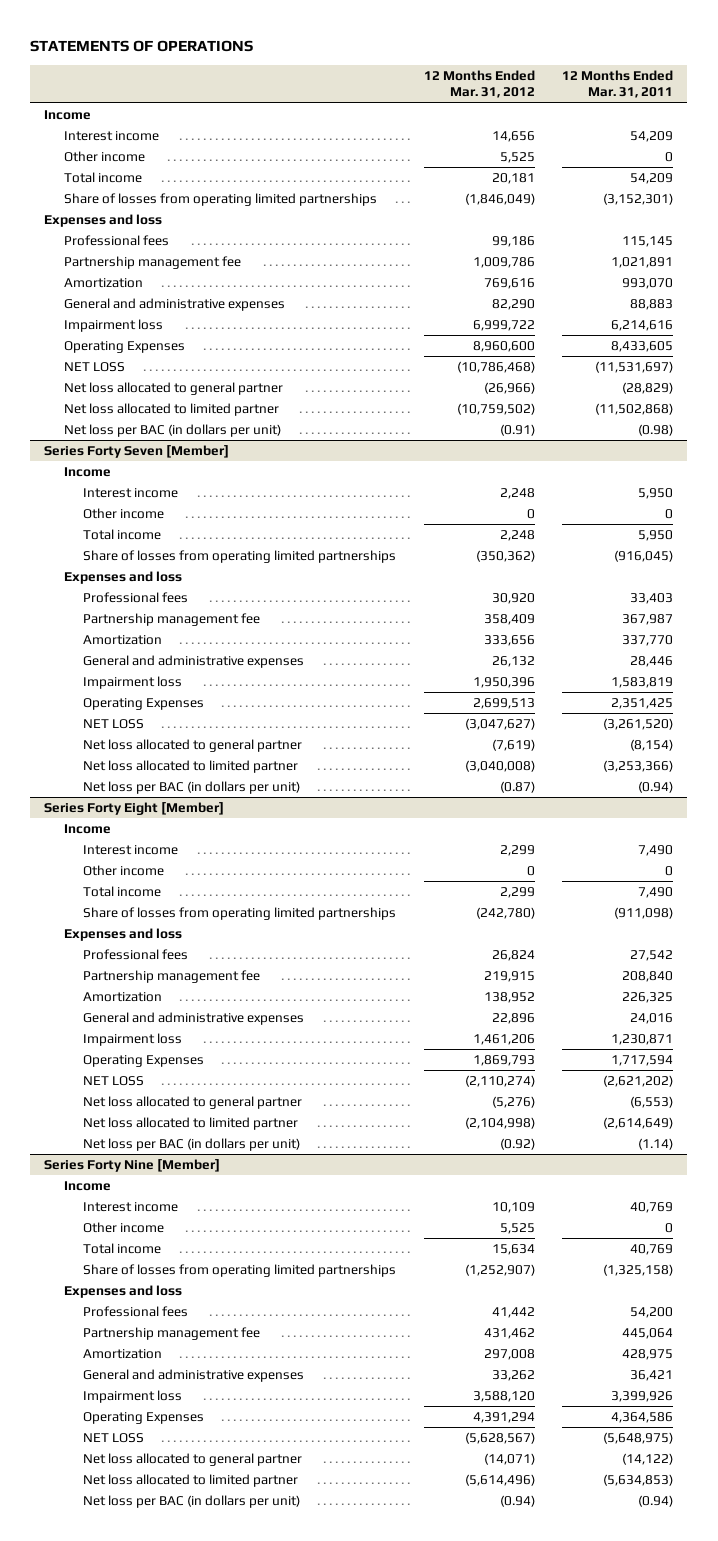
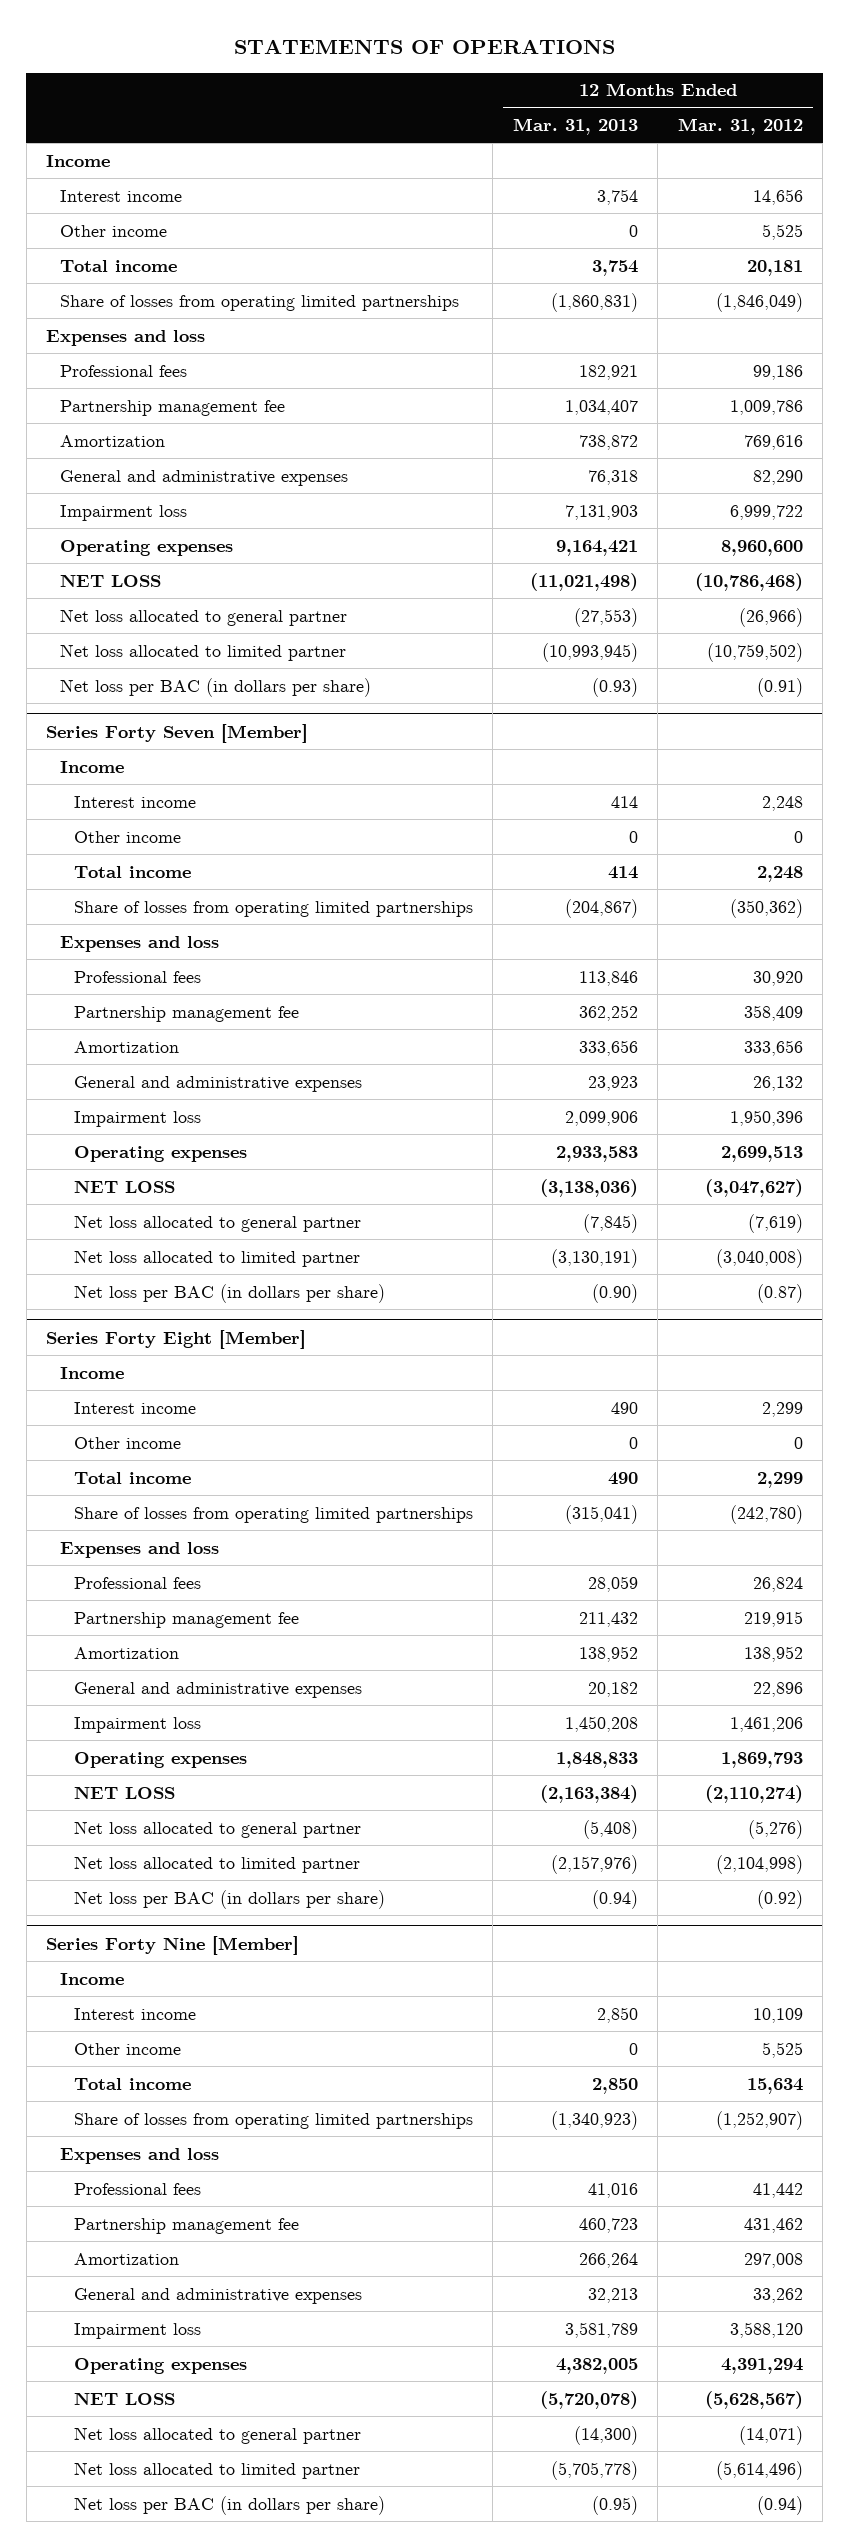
[562,69,674,99] 12 Months Ended Mar. 31, 2011 -> none
none -> [512,118,638,136] Mar. 31, 2013
[63,341,185,354] Operating Expenses -> [60,539,234,556] Operating expenses
[63,424,281,438] Net loss per BAC (in dollars per unit) -> [60,677,372,697] Net loss per BAC (in dollars per share)
[82,698,204,711] Operating Expenses -> [73,1145,247,1162] Operating expenses
[82,781,300,795] Net loss per BAC (in dollars per unit) -> [73,1283,385,1303] Net loss per BAC (in dollars per share)
[82,1055,204,1068] Operating Expenses -> [73,1751,247,1768] Operating expenses
[82,1138,300,1152] Net loss per BAC (in dollars per unit) -> [73,1889,385,1909] Net loss per BAC (in dollars per share)
[82,1412,204,1425] Operating Expenses -> [73,2357,247,2374] Operating expenses
[82,1495,300,1509] Net loss per BAC (in dollars per unit) -> [73,2495,385,2515] Net loss per BAC (in dollars per share)

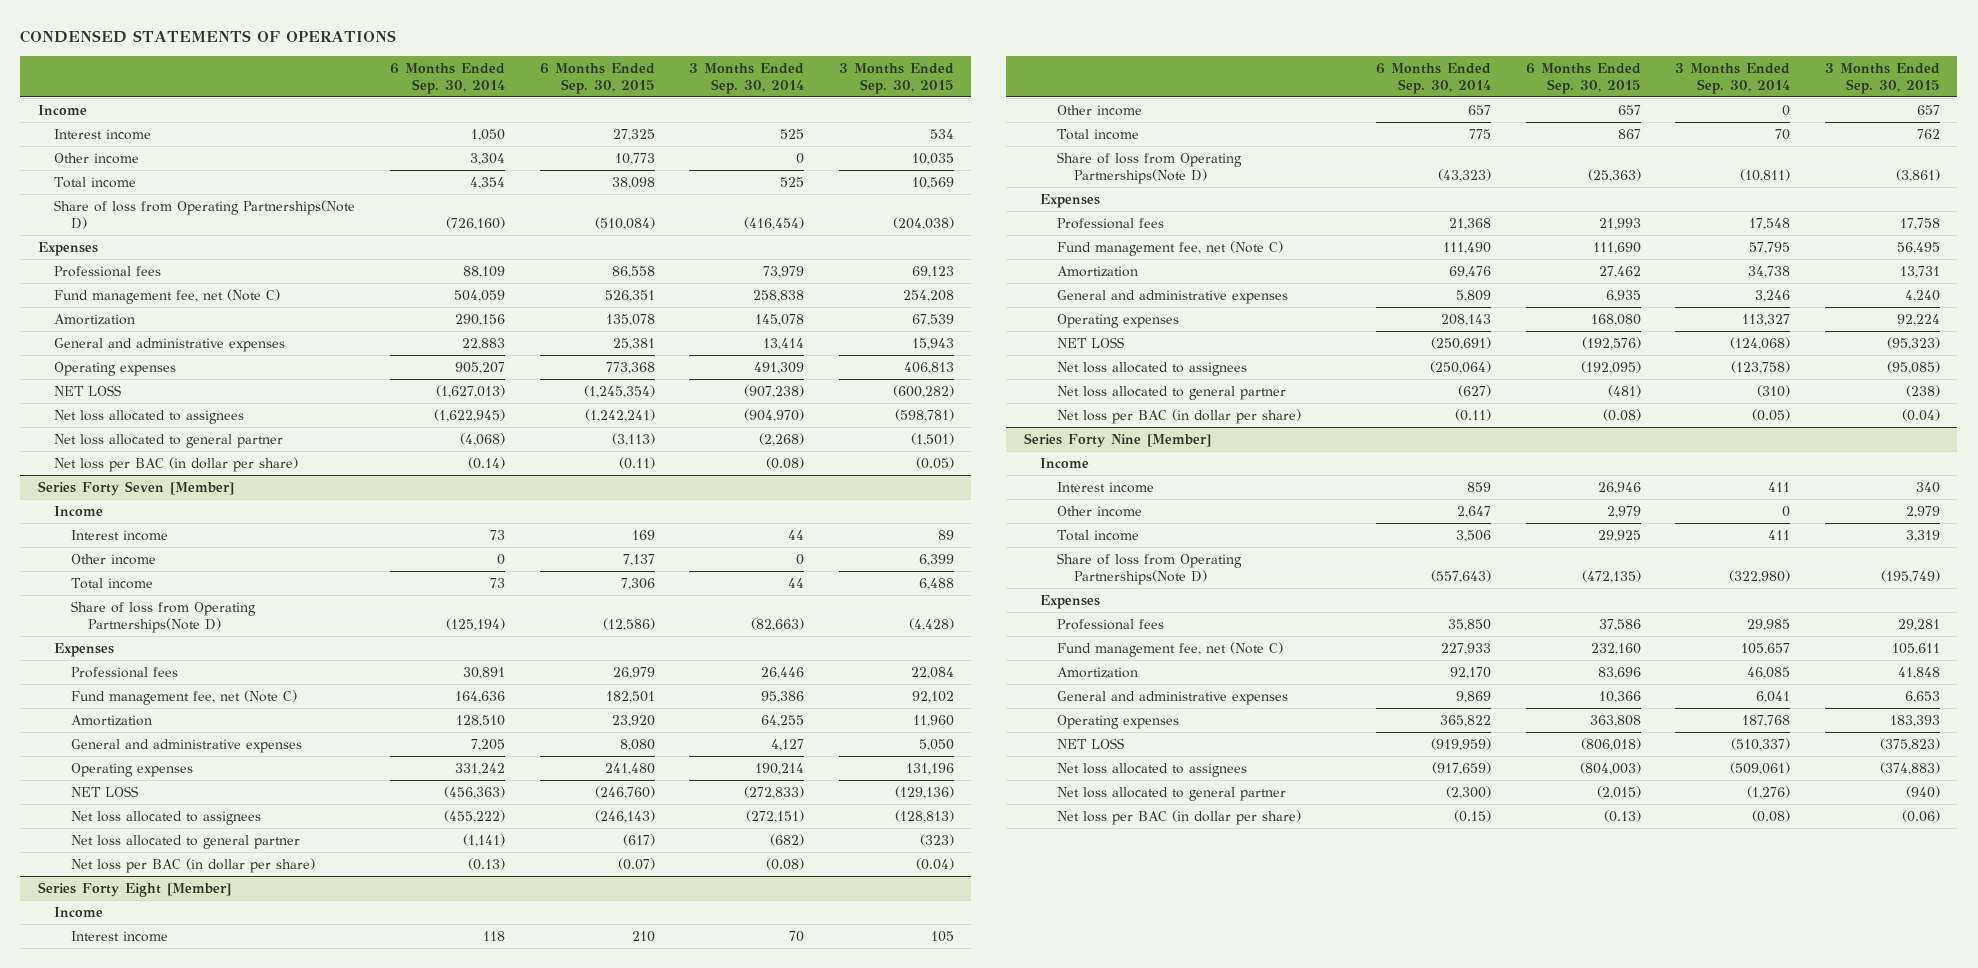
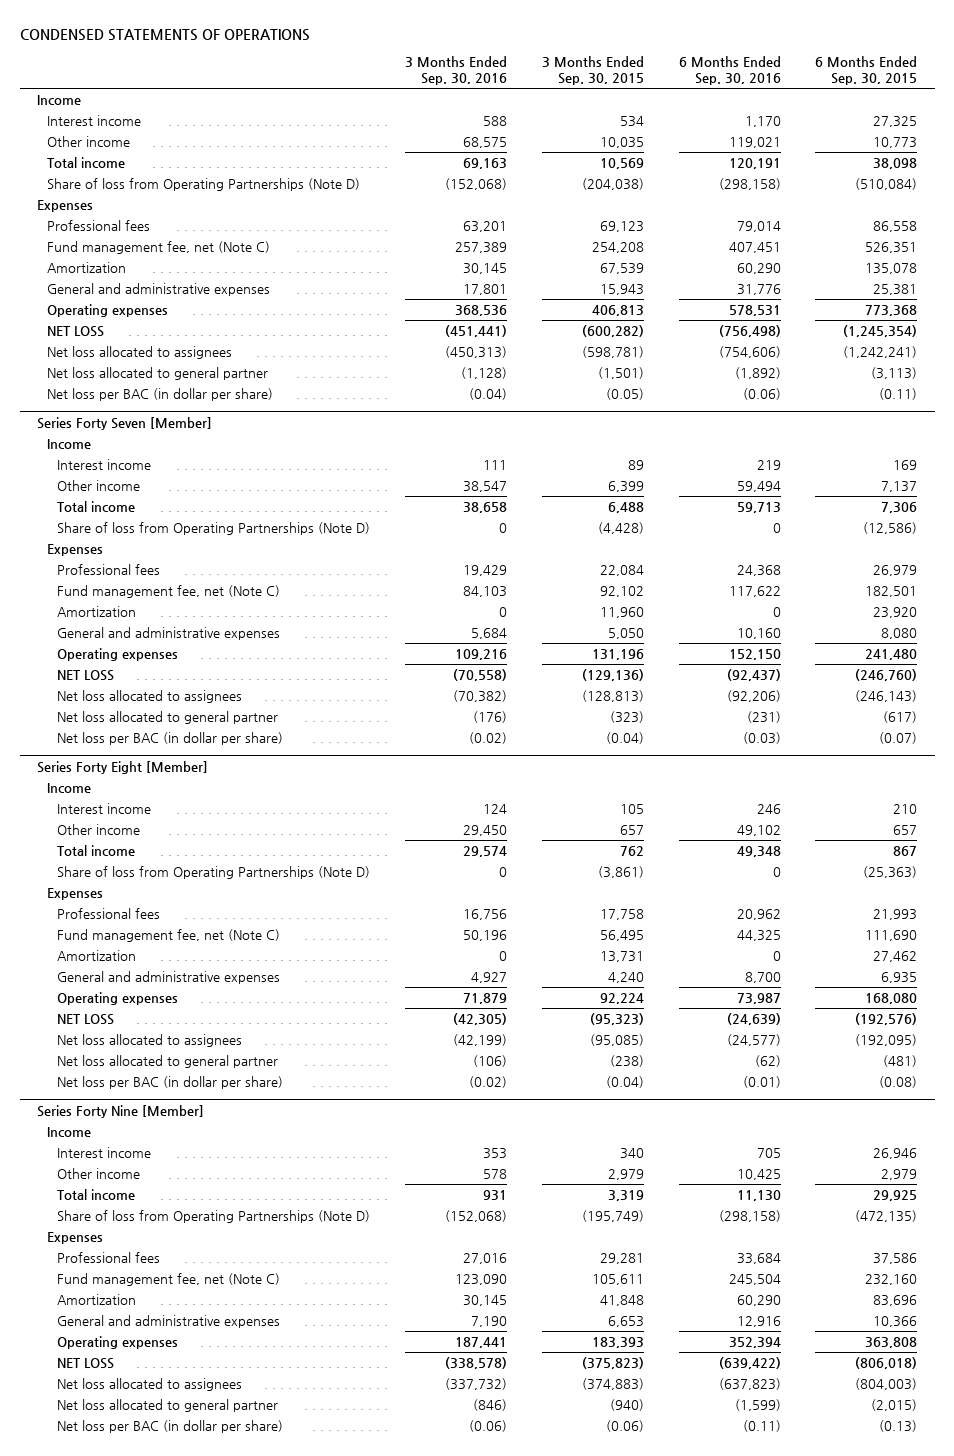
[390,62,506,94] 6 Months Ended Sep. 30, 2014 -> none
[689,62,805,94] 3 Months Ended Sep. 30, 2014 -> none
none -> [404,56,507,85] 3 Months Ended Sep. 30, 2016
none -> [678,56,781,85] 6 Months Ended Sep. 30, 2016
[54,199,356,229] Share of loss from Operating Partnerships(Note D) -> [47,177,361,191] Share of loss from Operating Partnerships (Note D)
[71,600,257,633] Share of loss from Operating Partnerships(Note D) -> [57,521,371,535] Share of loss from Operating Partnerships (Note D)
[1057,151,1243,184] Share of loss from Operating Partnerships(Note D) -> [57,865,371,879] Share of loss from Operating Partnerships (Note D)
[1057,552,1243,585] Share of loss from Operating Partnerships(Note D) -> [57,1209,371,1223] Share of loss from Operating Partnerships (Note D)

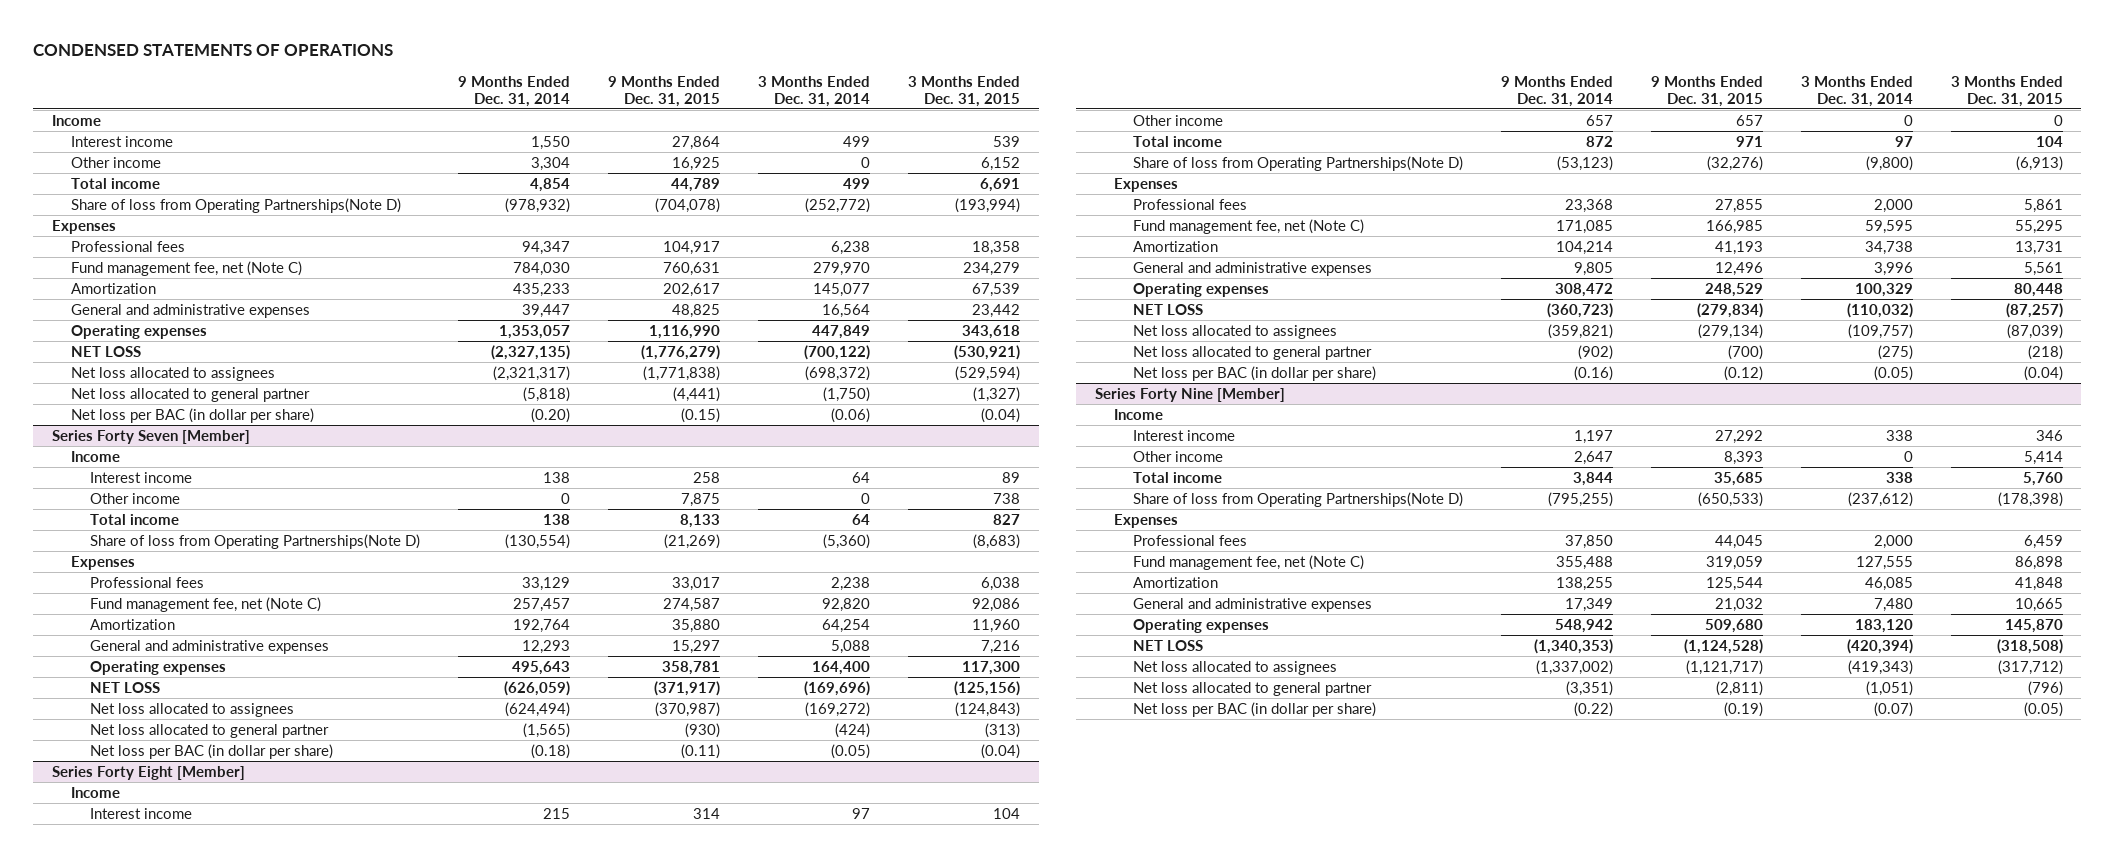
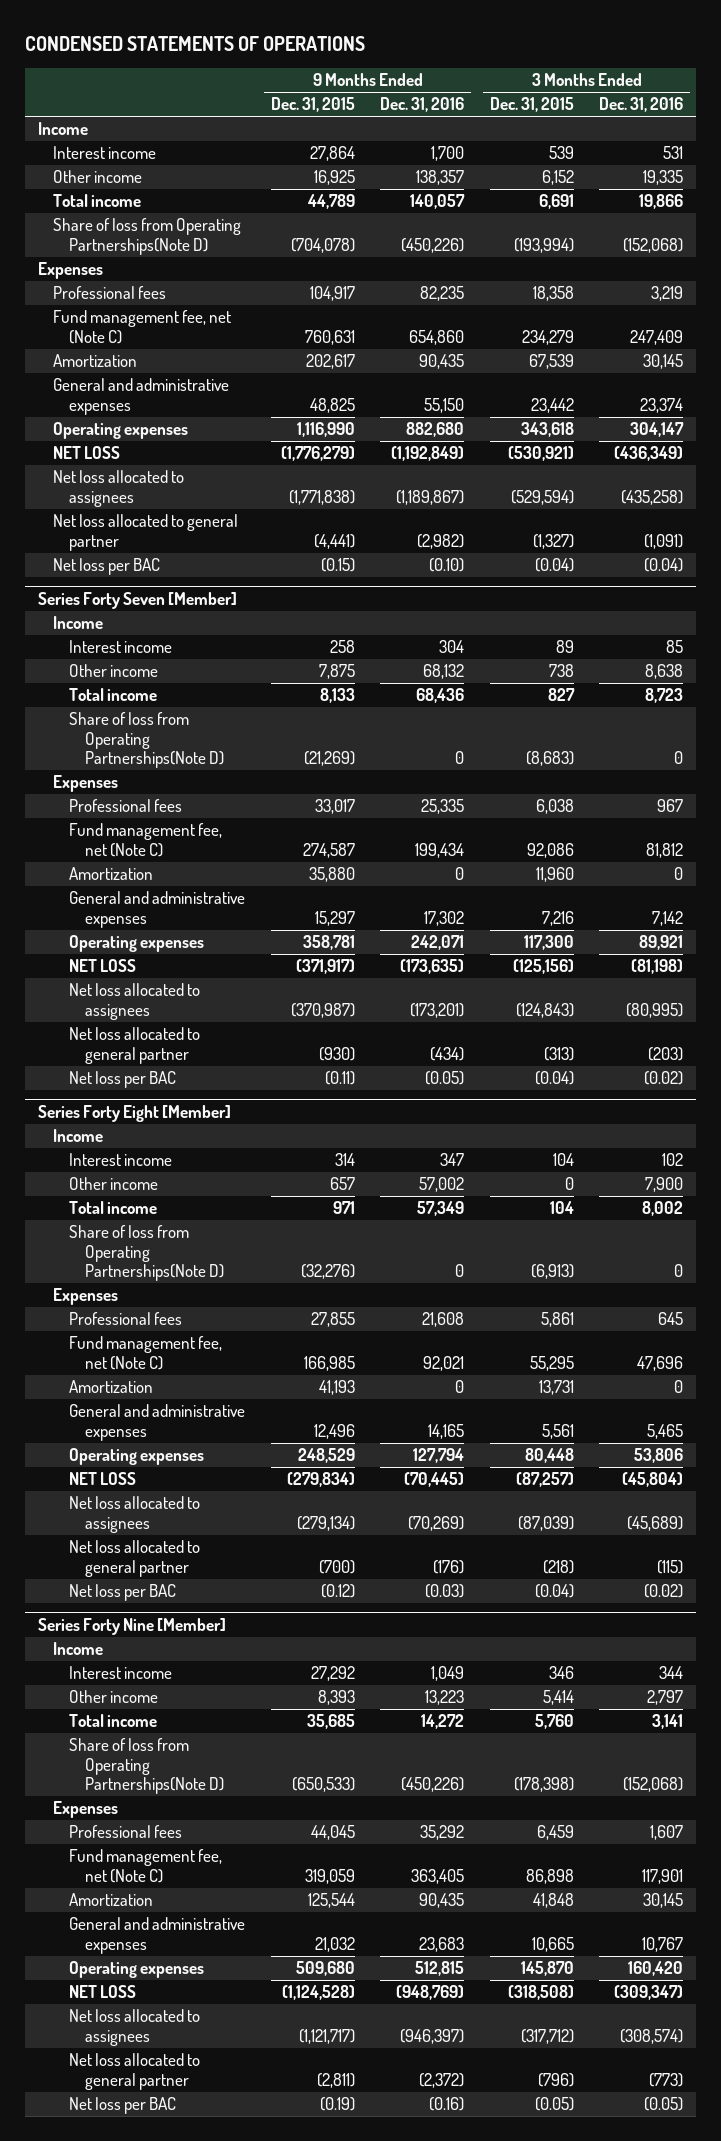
[458,75,571,107] 9 Months Ended Dec. 31, 2014 -> none
[758,75,871,107] 3 Months Ended Dec. 31, 2014 -> none
none -> [380,97,465,113] Dec. 31, 2016
none -> [599,97,684,113] Dec. 31, 2016
[71,407,315,423] Net loss per BAC (in dollar per share) -> [53,558,161,576] Net loss per BAC
[90,743,334,759] Net loss per BAC (in dollar per share) -> [69,1071,177,1089] Net loss per BAC
[1132,365,1376,381] Net loss per BAC (in dollar per share) -> [69,1584,177,1602] Net loss per BAC
[1132,701,1376,717] Net loss per BAC (in dollar per share) -> [69,2097,177,2115] Net loss per BAC

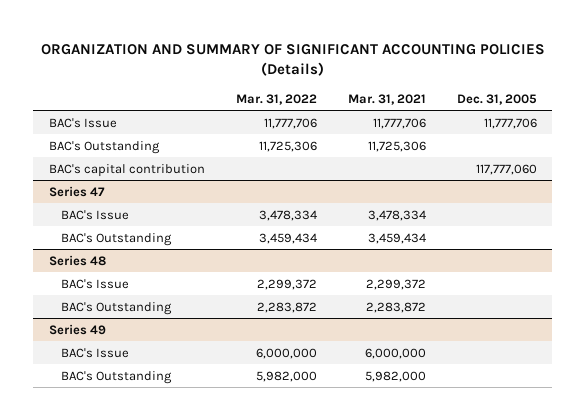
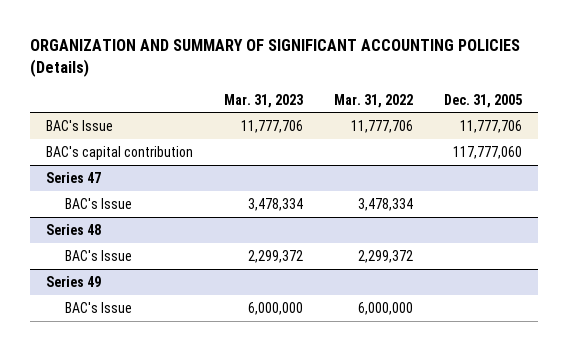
[347,93,426,105] Mar. 31, 2021 -> none
none -> [223,93,303,108] Mar. 31, 2023
[48,140,160,154] BAC's Outstanding -> none
[60,232,172,246] BAC's Outstanding -> none
[60,301,172,315] BAC's Outstanding -> none
[60,370,172,384] BAC's Outstanding -> none

